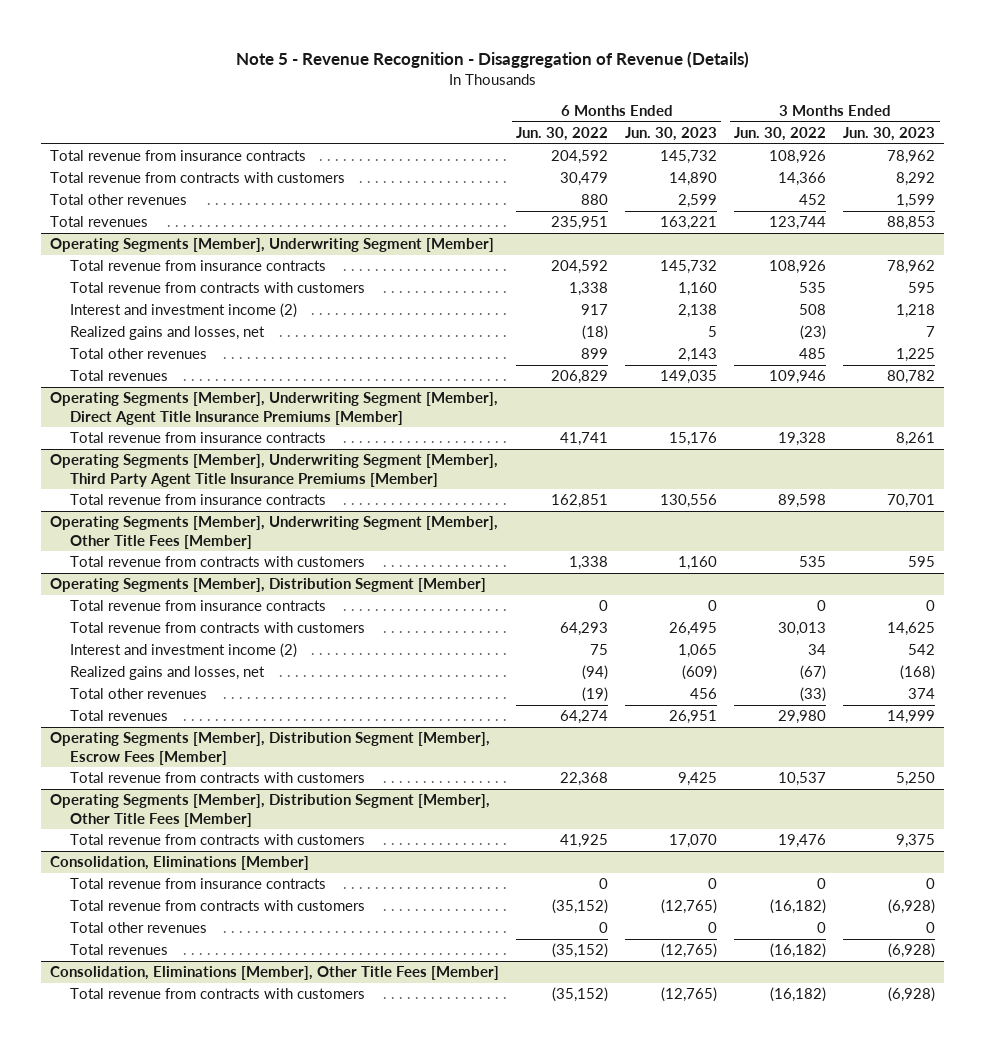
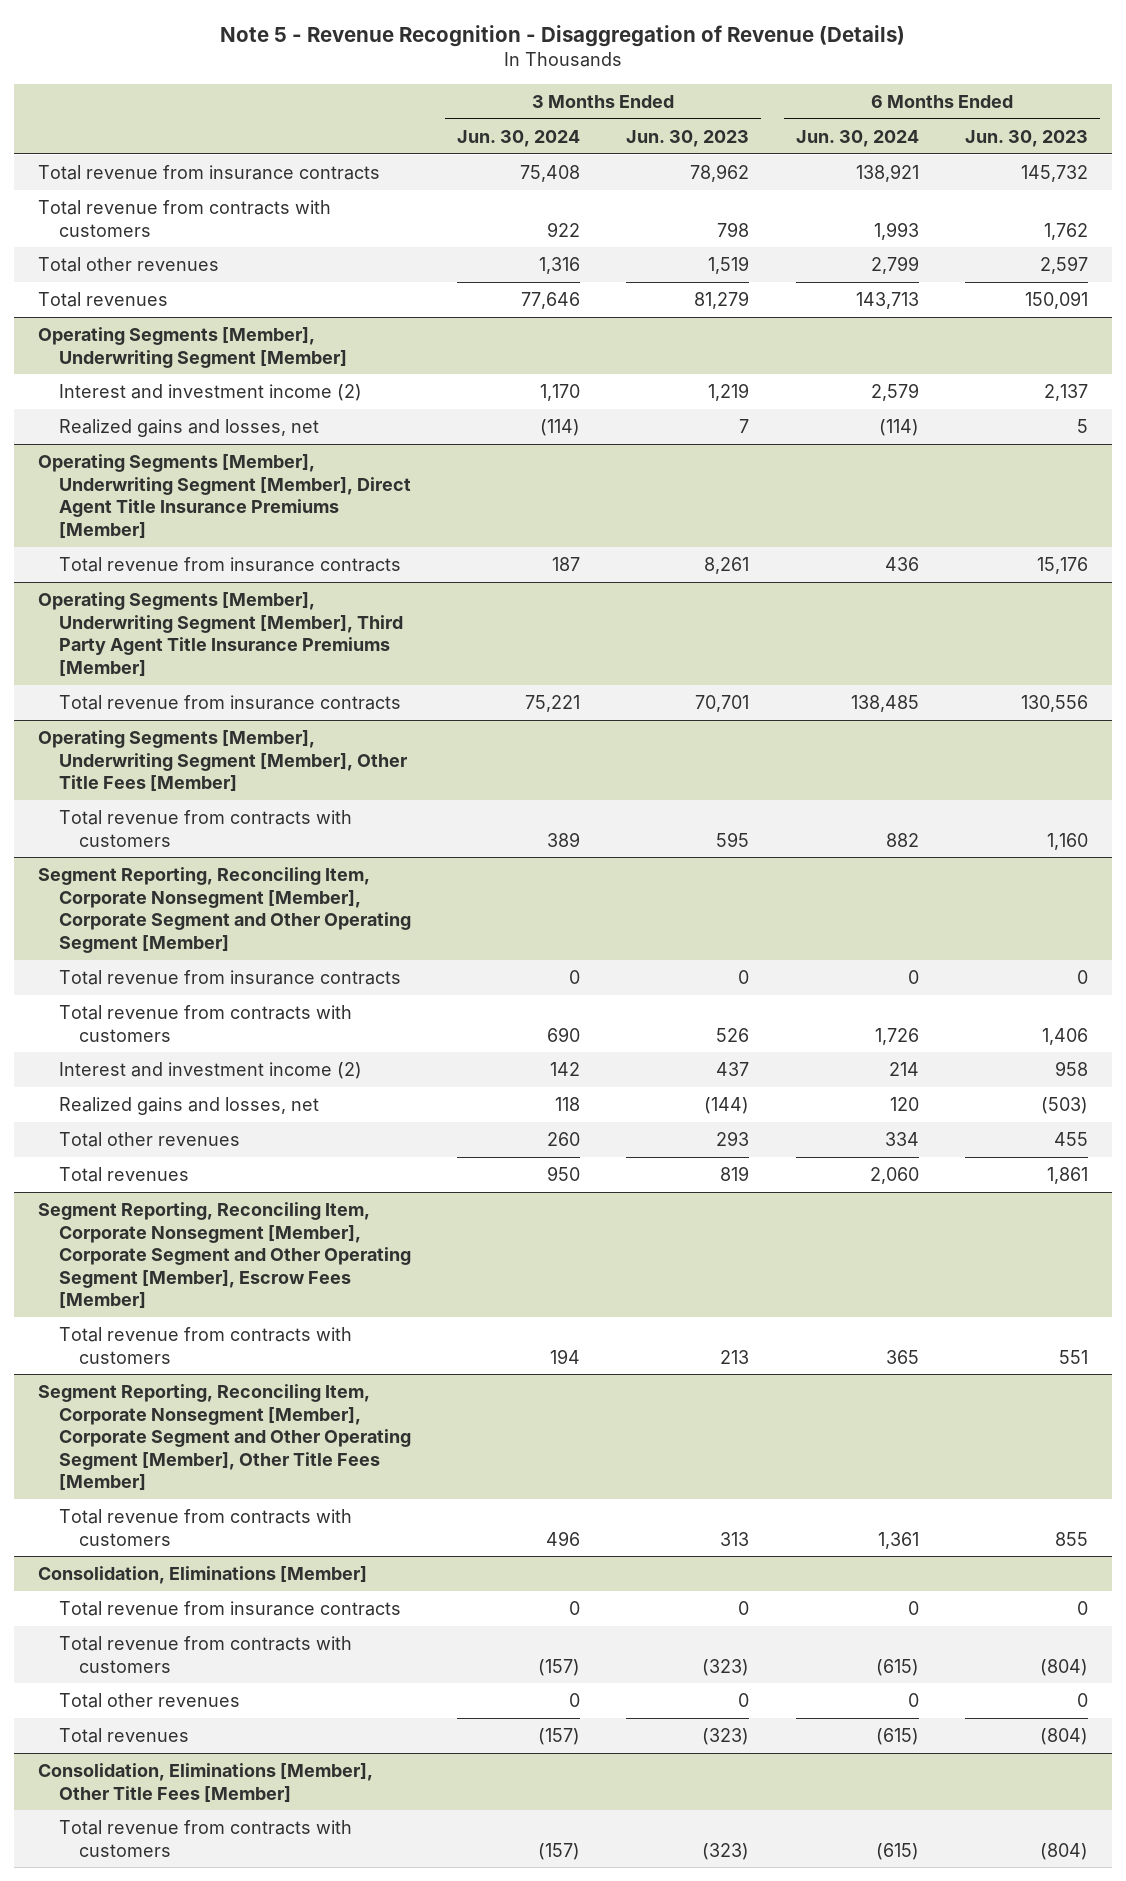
[516,127,609,142] Jun. 30, 2022 -> none
[734,127,827,142] Jun. 30, 2022 -> none
none -> [456,129,580,147] Jun. 30, 2024
none -> [795,129,919,147] Jun. 30, 2024
[669,172,718,187] 14,890 -> [1044,222,1089,240] 1,762
[896,172,936,187] 8,292 -> [717,221,750,237] 798
[678,194,718,209] 2,599 -> [1040,255,1089,274] 2,597
[896,194,936,209] 1,599 -> [708,255,750,274] 1,519
[660,216,718,231] 163,221 -> [1025,290,1089,309] 150,091
[887,216,936,231] 88,853 -> [694,290,750,309] 81,279
[69,260,326,272] Total revenue from insurance contracts -> none
[69,282,365,294] Total revenue from contracts with customers -> none
[678,304,718,319] 2,138 -> [1044,383,1089,401] 2,137
[896,304,936,319] 1,218 -> [708,382,750,401] 1,219
[69,348,207,360] Total other revenues -> none
[69,370,168,382] Total revenues -> none
[49,578,486,593] Operating Segments [Member], Distribution Segment [Member] -> none
none -> [37,866,411,953] Segment Reporting, Reconciling Item, Corporate Nonsegment [Member], Corporate Segment and Other Operating Segment [Member]
[49,732,490,765] Operating Segments [Member], Distribution Segment [Member], Escrow Fees [Member] -> none
[49,794,490,827] Operating Segments [Member], Distribution Segment [Member], Other Title Fees [Member] -> none
[669,622,718,637] 26,495 -> [1042,1027,1089,1045] 1,406
[887,622,936,637] 14,625 -> [716,1027,750,1042] 526
[678,644,718,659] 1,065 -> [1055,1060,1089,1076] 958
[908,644,936,656] 542 -> [716,1061,750,1076] 437
[682,665,718,681] (609) -> [1041,1096,1089,1114] (503)
[900,665,936,681] (168) -> [704,1096,750,1114] (144)
[690,688,718,700] 456 -> [1054,1131,1089,1146] 455
[908,688,936,700] 374 -> [716,1130,750,1146] 293
[669,710,718,725] 26,951 -> [1047,1166,1089,1184] 1,861
[887,710,936,725] 14,999 -> [720,1165,750,1181] 819
none -> [37,1201,411,1310] Segment Reporting, Reconciling Item, Corporate Nonsegment [Member], Corporate Segment and Other Operating Segment [Member], Escrow Fees [Member]
[678,772,718,787] 9,425 -> [1059,1349,1089,1364] 551
[896,772,936,787] 5,250 -> [720,1349,750,1364] 213
none -> [37,1383,411,1492] Segment Reporting, Reconciling Item, Corporate Nonsegment [Member], Corporate Segment and Other Operating Segment [Member], Other Title Fees [Member]
[669,834,718,849] 17,070 -> [1055,1531,1089,1546] 855
[896,834,936,849] 9,375 -> [720,1531,750,1546] 313
[661,899,718,915] (12,765) -> [1040,1658,1089,1676] (804)
[888,899,936,915] (6,928) -> [702,1658,750,1676] (323)
[661,943,718,959] (12,765) -> [1040,1727,1089,1745] (804)
[888,943,936,959] (6,928) -> [702,1727,750,1745] (323)
[661,987,718,1003] (12,765) -> [1040,1842,1089,1860] (804)
[888,987,936,1003] (6,928) -> [702,1842,750,1860] (323)

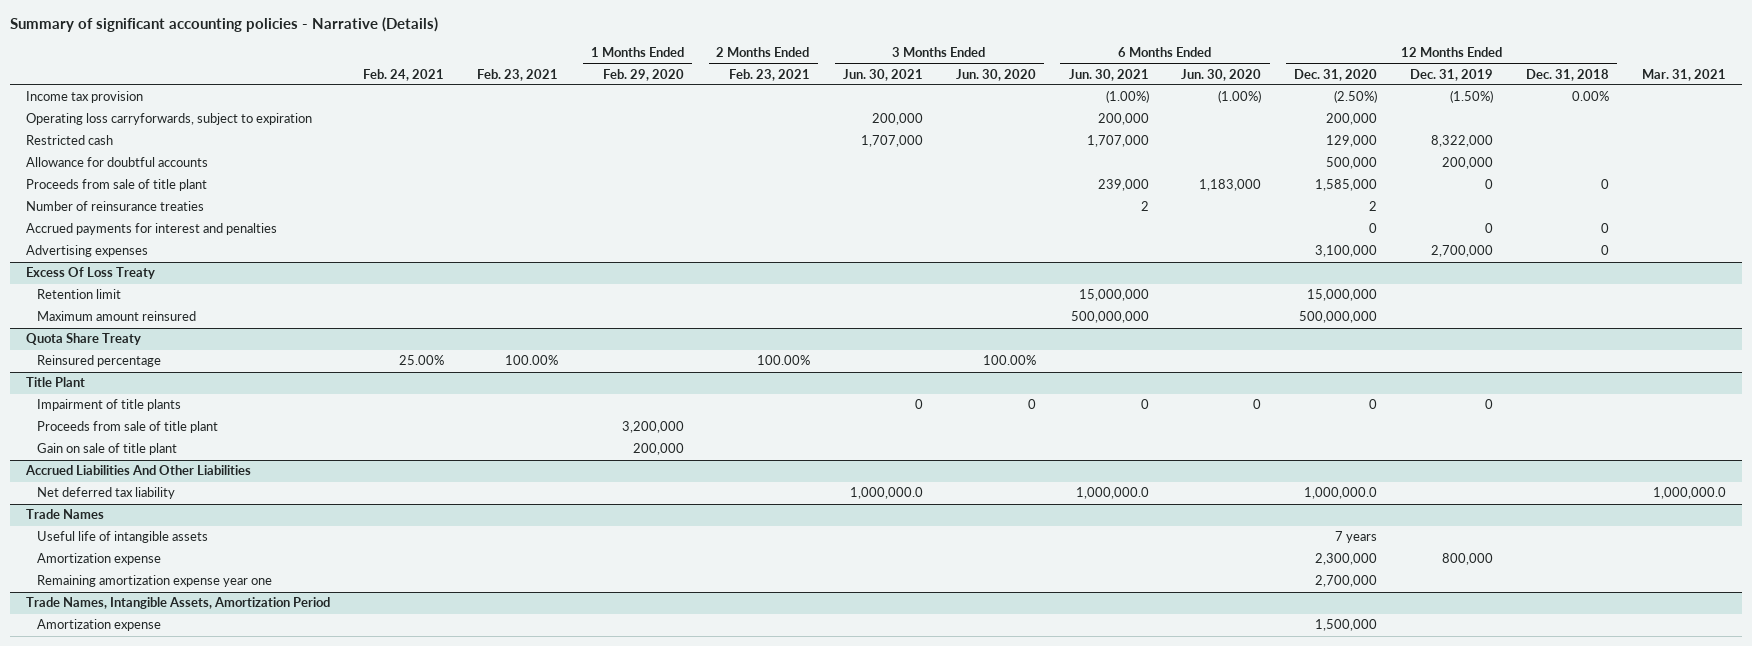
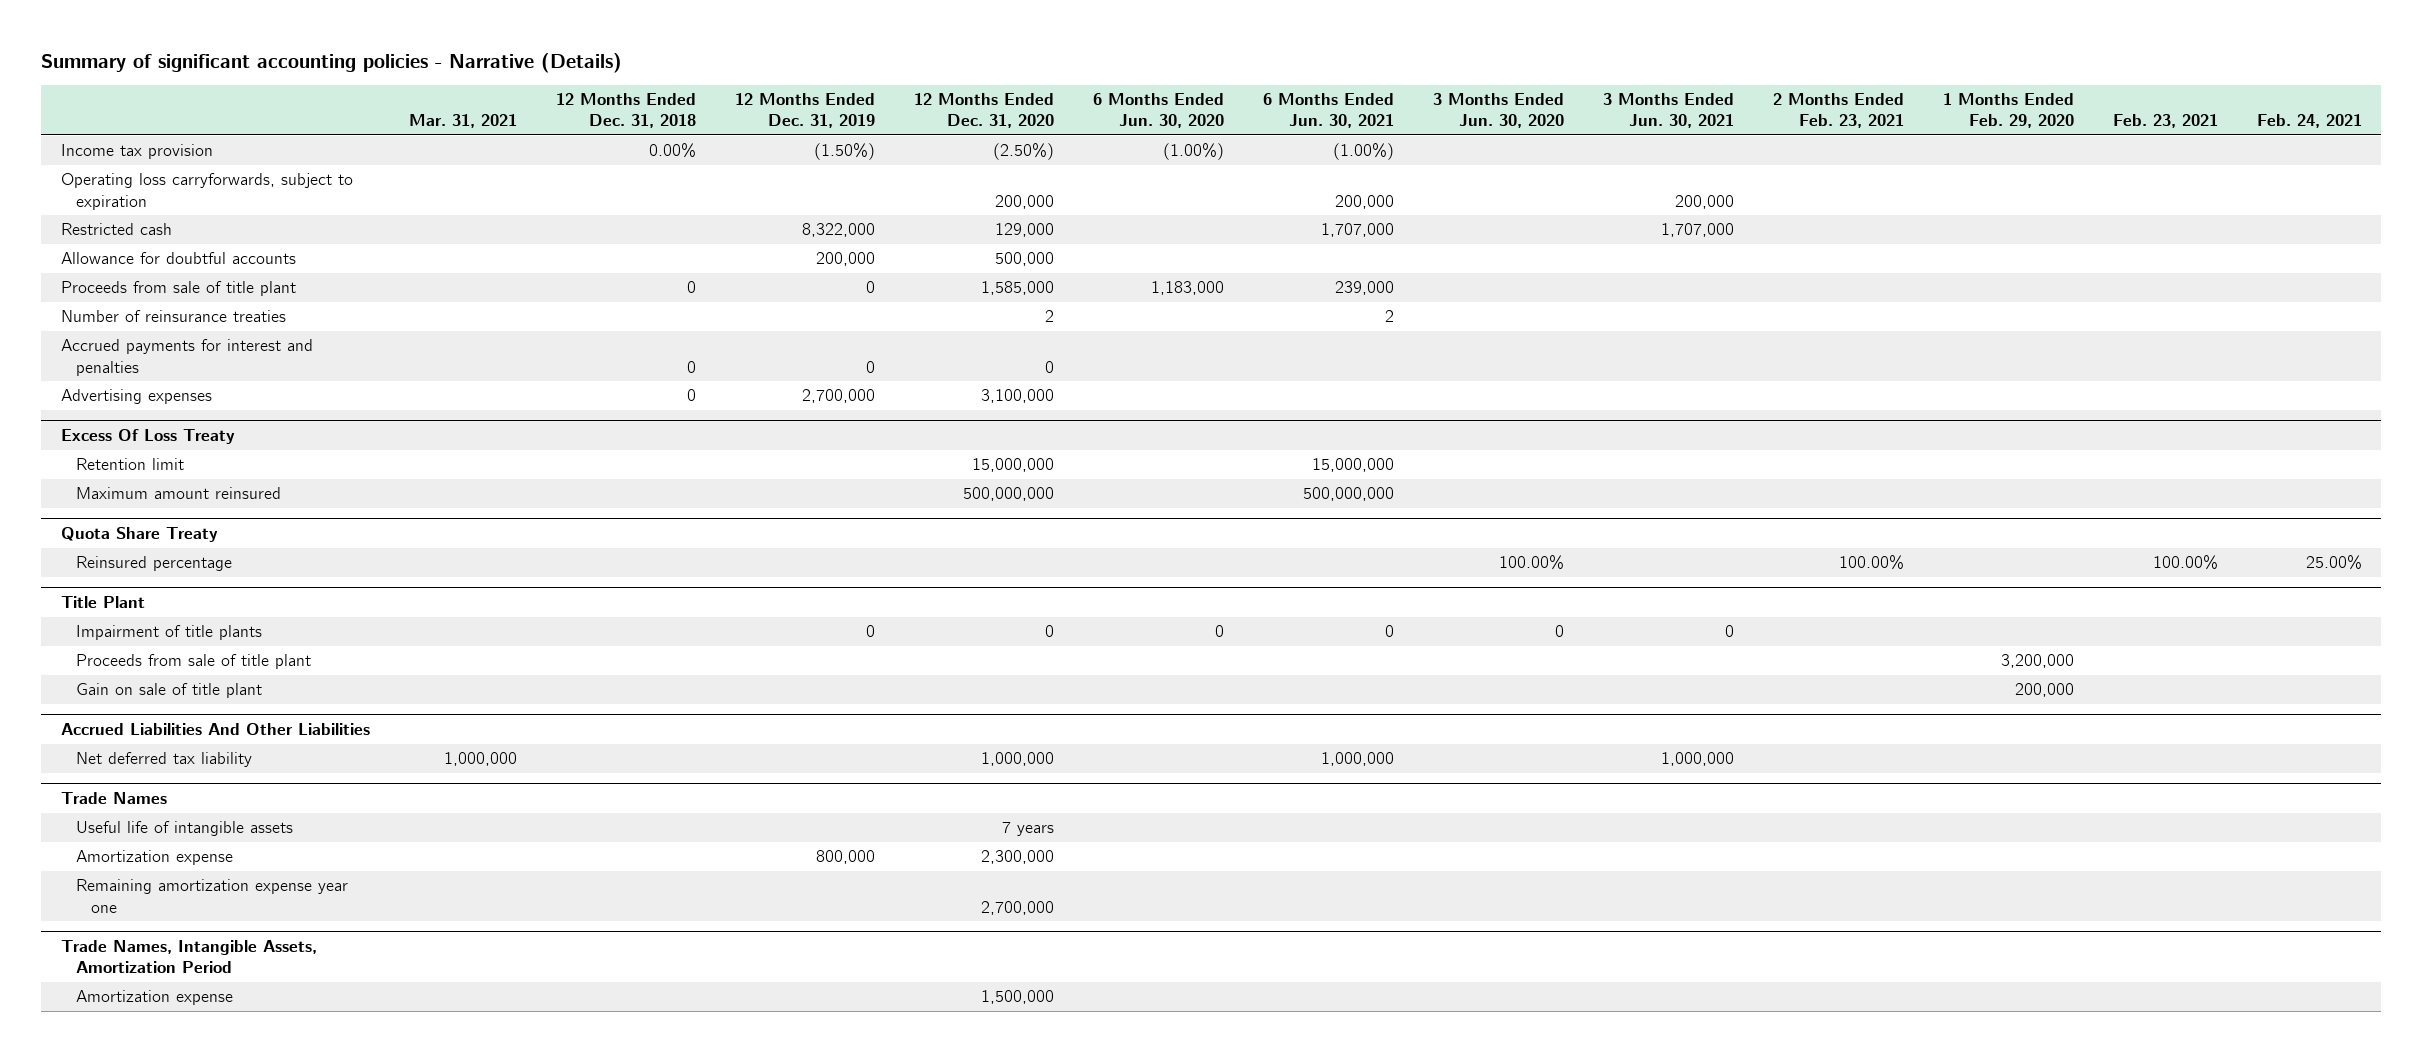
[849,487,923,500] 1,000,000.0 -> [1660,752,1734,767] 1,000,000
[1075,487,1149,500] 1,000,000.0 -> [1320,752,1394,767] 1,000,000
[1304,487,1378,500] 1,000,000.0 -> [980,752,1054,767] 1,000,000
[1652,487,1726,500] 1,000,000.0 -> [443,752,517,767] 1,000,000

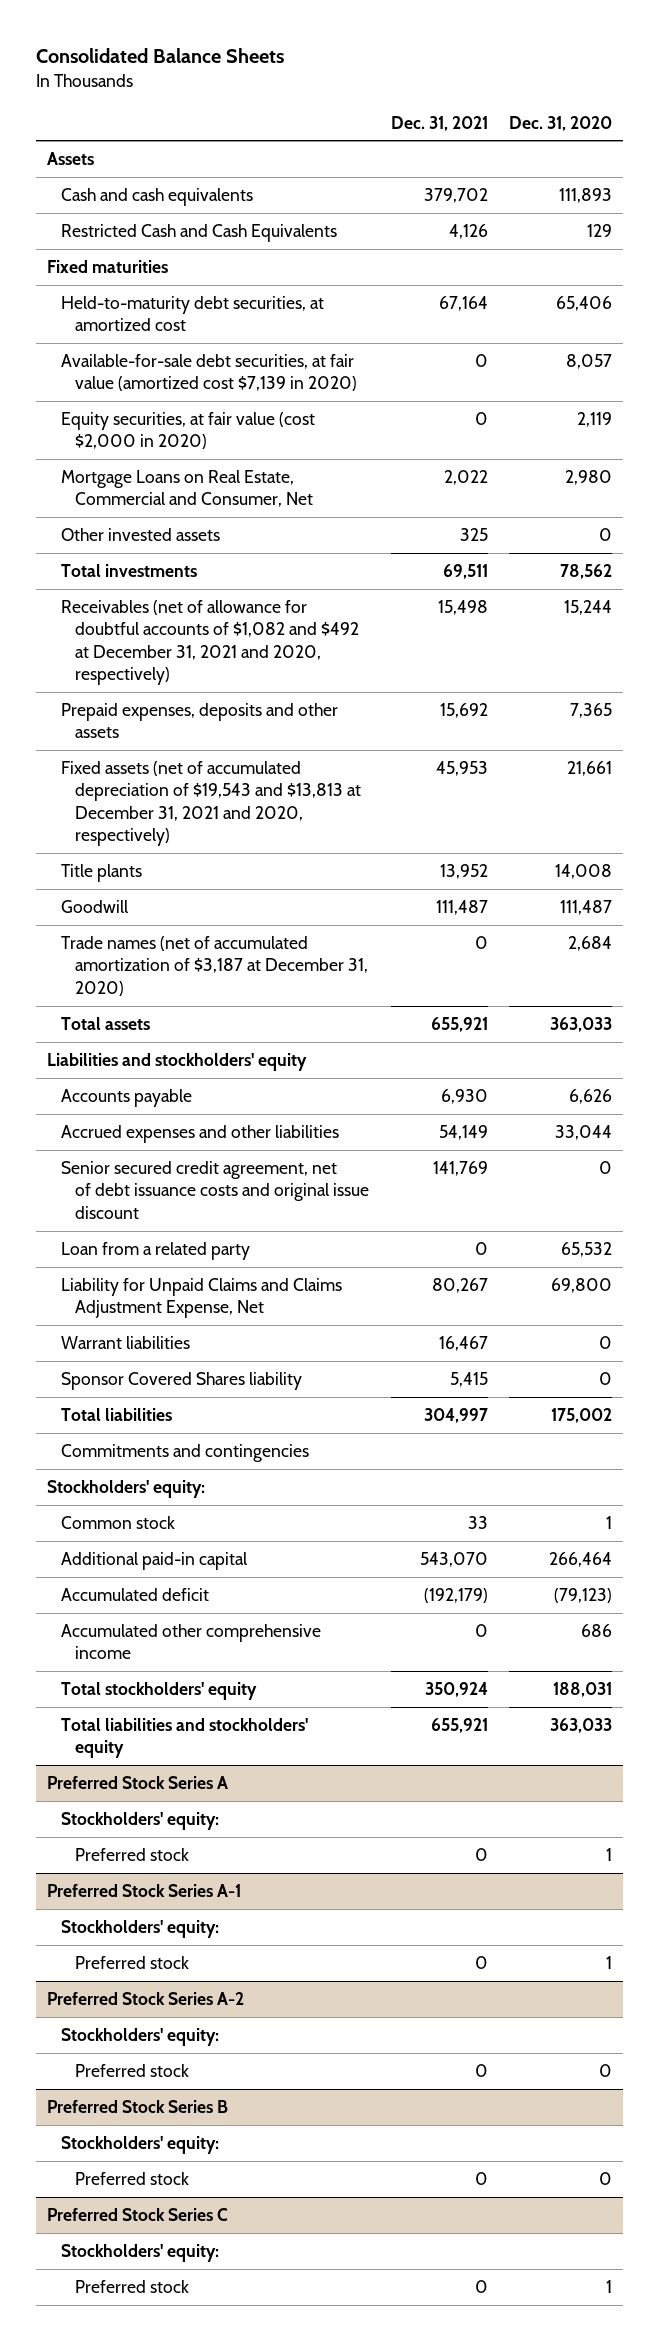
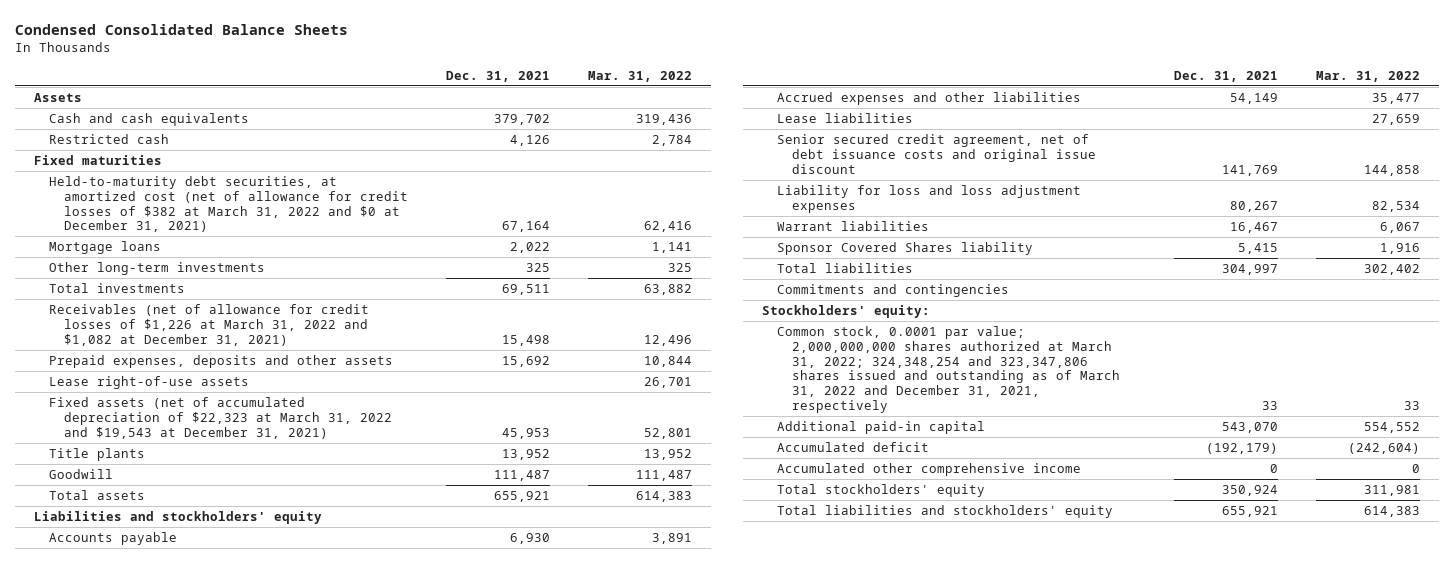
[36,48,285,64] Consolidated Balance Sheets -> [15,24,349,36] Condensed Consolidated Balance Sheets
[509,115,613,131] Dec. 31, 2020 -> none
none -> [588,70,693,82] Mar. 31, 2022
[61,224,338,243] Restricted Cash and Cash Equivalents -> [49,134,170,145] Restricted cash
[61,354,358,392] Available-for-sale debt securities, at fair value (amortized cost $7,139 in 2020) -> none
[61,412,316,450] Equity securities, at fair value (cost $2,000 in 2020) -> none
[61,296,325,332] Held-to-maturity debt securities, at amortized cost -> [49,176,409,233] Held-to-maturity debt securities, at amortized cost (net of allowance for credit losses of $382 at March 31, 2022 and $0 at December 31, 2021)
[61,470,314,508] Mortgage Loans on Real Estate, Commercial and Consumer, Net -> [49,241,162,255] Mortgage loans
[61,528,221,542] Other invested assets -> [49,262,266,276] Other long-term investments
[61,600,360,685] Receivables (net of allowance for doubtful accounts of $1,082 and $492 at December 31, 2021 and 2020, respectively) -> [49,304,370,346] Receivables (net of allowance for credit losses of $1,226 at March 31, 2022 and $1,082 at December 31, 2021)
none -> [49,376,250,390] Lease right-of-use assets
[61,761,362,846] Fixed assets (net of accumulated depreciation of $19,543 and $13,813 at December 31, 2021 and 2020, respectively) -> [49,397,393,439] Fixed assets (net of accumulated depreciation of $22,323 at March 31, 2022 and $19,543 at December 31, 2021)
[61,936,369,996] Trade names (net of accumulated amortization of $3,187 at December 31, 2020) -> none
none -> [776,113,913,124] Lease liabilities
[61,1242,251,1261] Loan from a related party -> none
[61,1278,343,1319] Liability for Unpaid Claims and Claims Adjustment Expense, Net -> [776,185,1081,213] Liability for loss and loss adjustment expenses
[61,1516,176,1530] Common stock -> [776,326,1120,414] Common stock, 0.0001 par value; 2,000,000,000 shares authorized at March 31, 2022; 324,348,254 and 323,347,806 shares issued and outstanding as of March 31, 2022 and December 31, 2021, respectively
[47,1776,229,1790] Preferred Stock Series A -> none
[61,1812,220,1831] Stockholders' equity: -> none
[75,1848,190,1862] Preferred stock -> none
[47,1884,242,1898] Preferred Stock Series A-1 -> none
[61,1920,220,1939] Stockholders' equity: -> none
[75,1956,190,1970] Preferred stock -> none
[47,1992,245,2006] Preferred Stock Series A-2 -> none
[61,2028,220,2047] Stockholders' equity: -> none
[75,2064,190,2078] Preferred stock -> none
[47,2100,229,2114] Preferred Stock Series B -> none
[61,2136,220,2155] Stockholders' equity: -> none
[75,2172,190,2186] Preferred stock -> none
[47,2208,229,2222] Preferred Stock Series C -> none
[61,2244,220,2263] Stockholders' equity: -> none
[75,2280,190,2294] Preferred stock -> none

